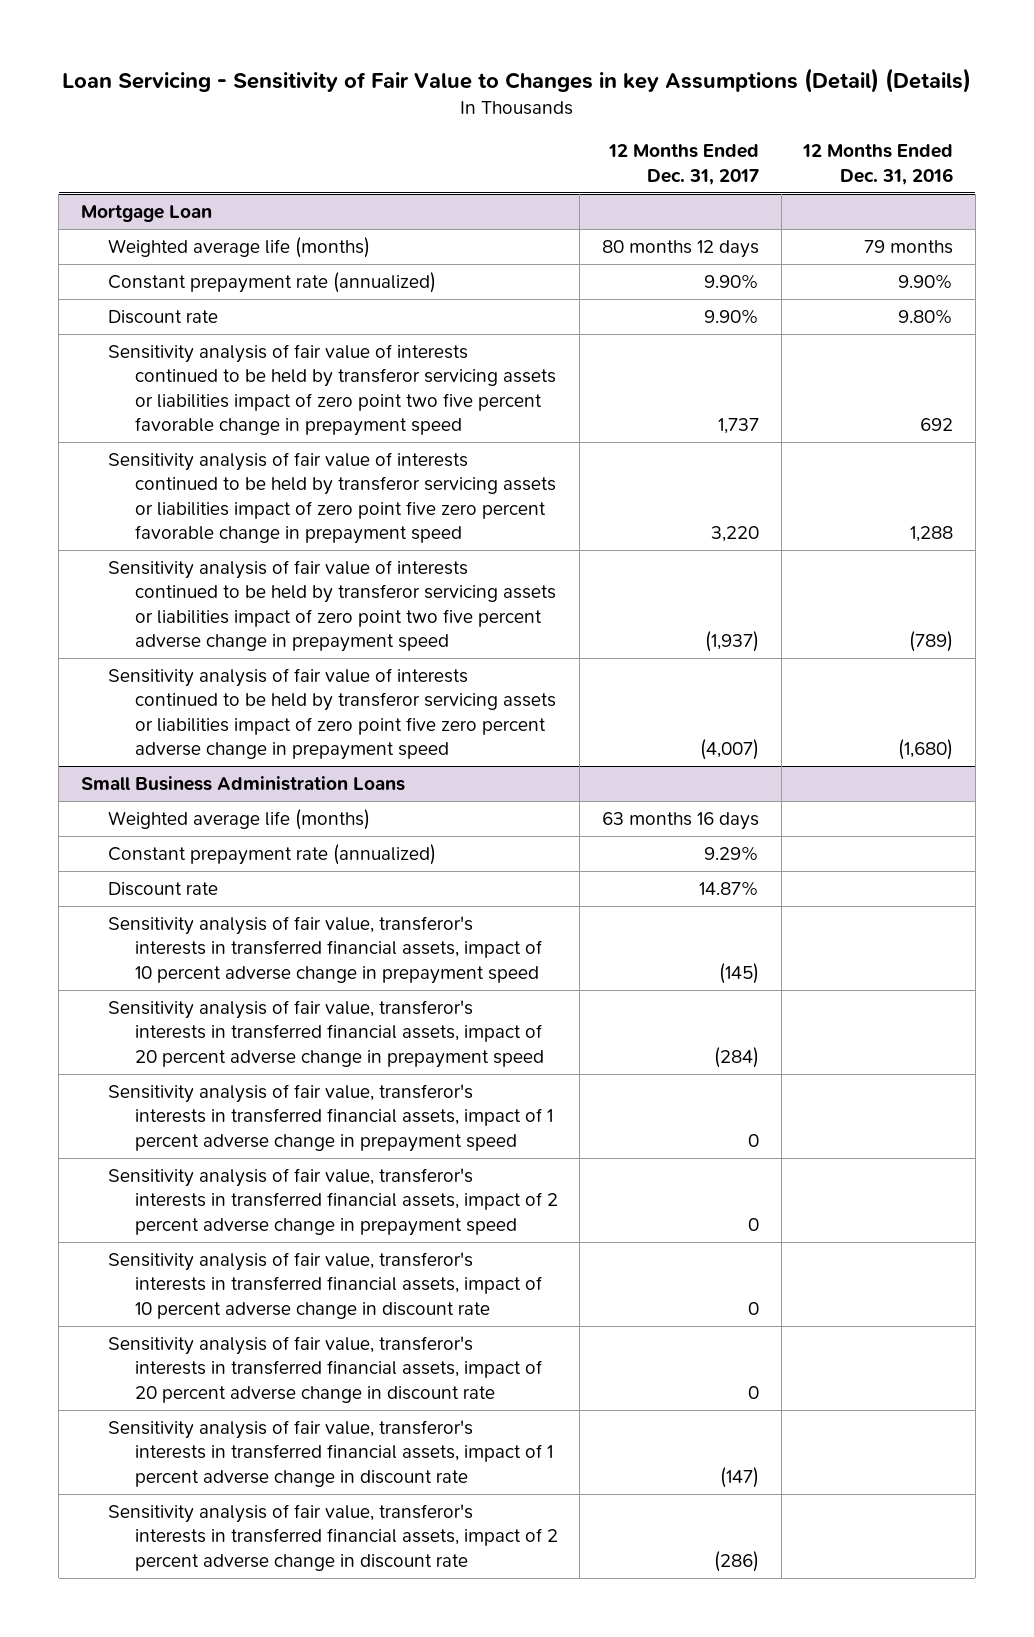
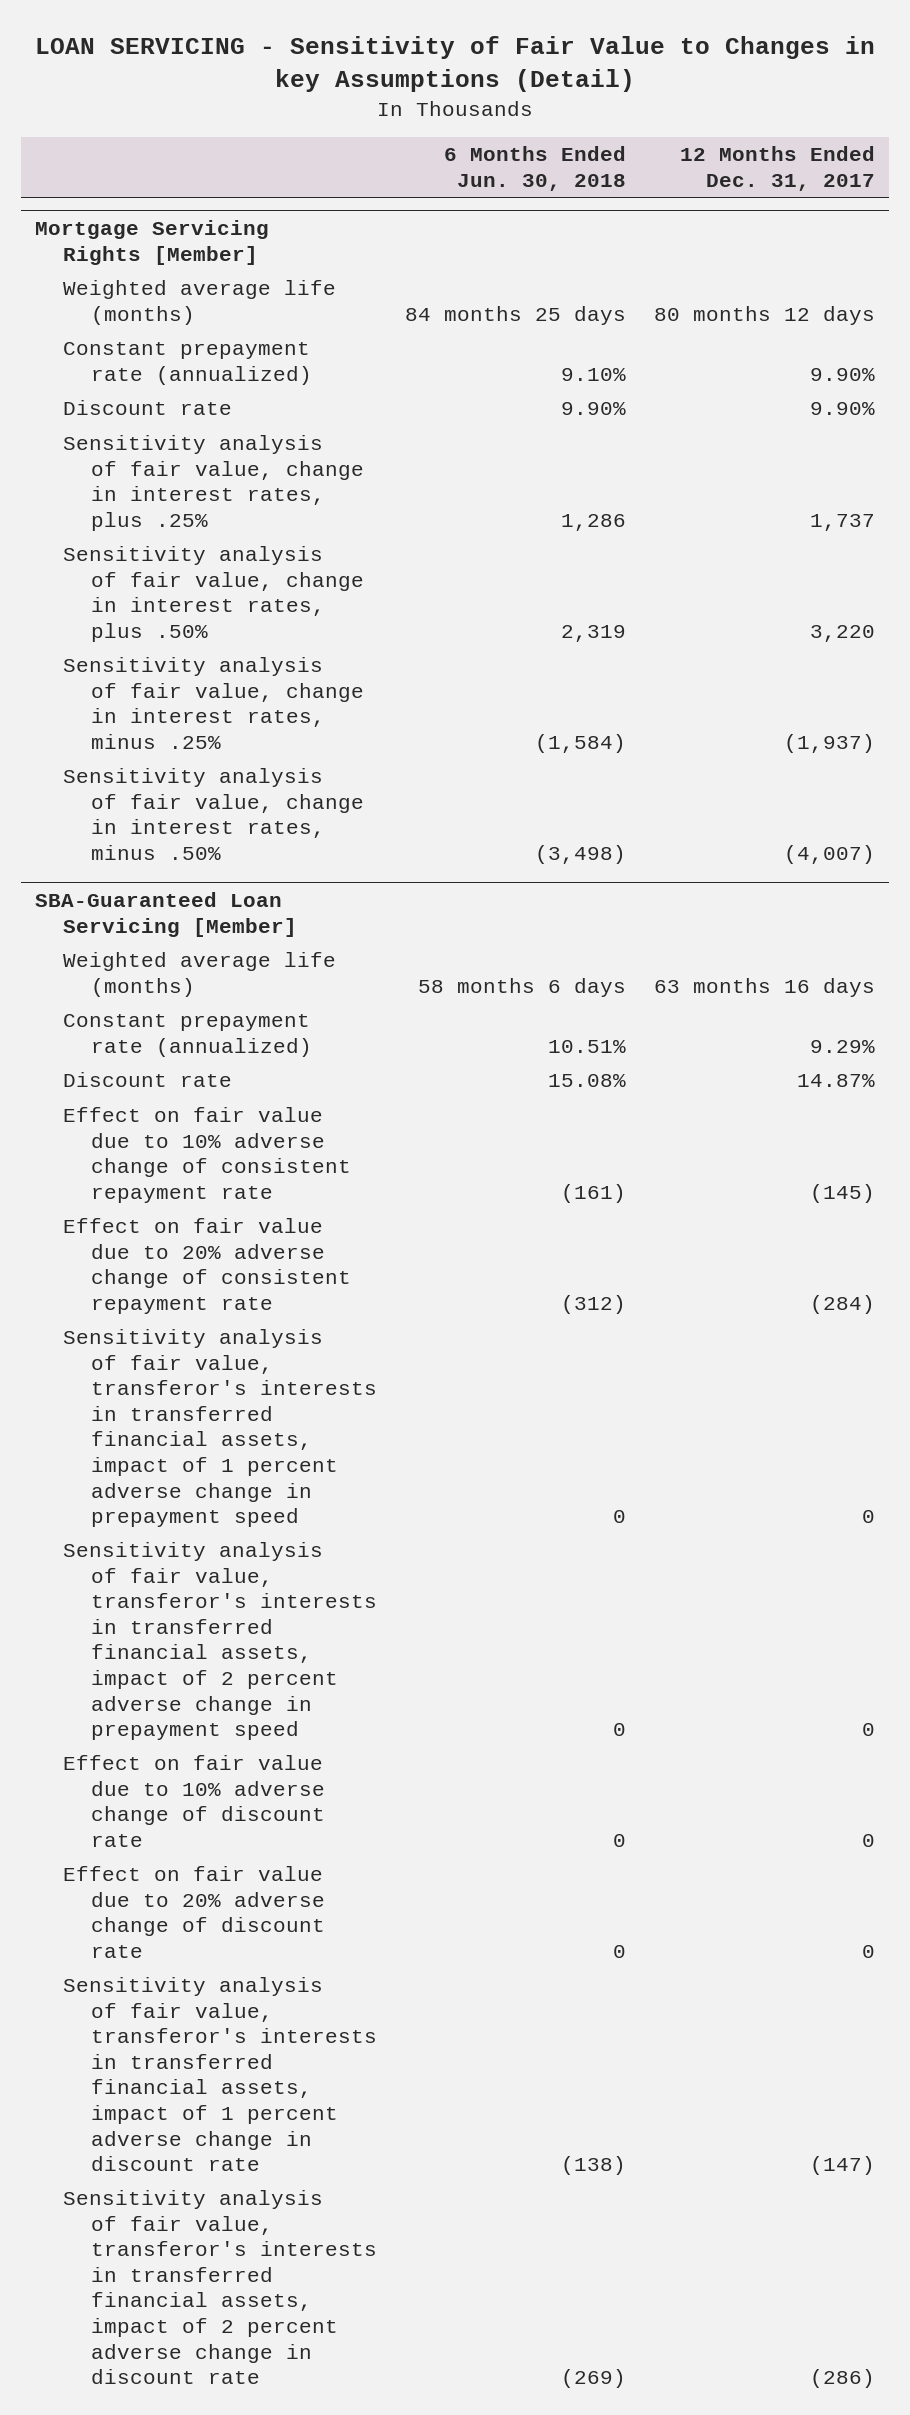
[62,68,972,94] Loan Servicing - Sensitivity of Fair Value to Changes in key Assumptions (Detail) (Details) -> [35,36,876,93] LOAN SERVICING - Sensitivity of Fair Value to Changes in key Assumptions (Detail)
[802,144,954,185] 12 Months Ended Dec. 31, 2016 -> none
none -> [443,146,626,191] 6 Months Ended Jun. 30, 2018
[80,204,212,222] Mortgage Loan -> [35,220,270,265] Mortgage Servicing Rights [Member]
[107,343,556,437] Sensitivity analysis of fair value of interests continued to be held by transferor servicing assets or liabilities impact of zero point two five percent favorable change in prepayment speed -> [63,435,364,531] Sensitivity analysis of fair value, change in interest rates, plus .25%
[107,451,556,545] Sensitivity analysis of fair value of interests continued to be held by transferor servicing assets or liabilities impact of zero point five zero percent favorable change in prepayment speed -> [63,546,364,642] Sensitivity analysis of fair value, change in interest rates, plus .50%
[107,559,556,653] Sensitivity analysis of fair value of interests continued to be held by transferor servicing assets or liabilities impact of zero point two five percent adverse change in prepayment speed -> [63,657,364,749] Sensitivity analysis of fair value, change in interest rates, minus .25%
[107,667,556,761] Sensitivity analysis of fair value of interests continued to be held by transferor servicing assets or liabilities impact of zero point five zero percent adverse change in prepayment speed -> [63,768,364,860] Sensitivity analysis of fair value, change in interest rates, minus .50%
[80,775,405,791] Small Business Administration Loans -> [35,892,298,937] SBA-Guaranteed Loan Servicing [Member]
[107,915,542,984] Sensitivity analysis of fair value, transferor's interests in transferred financial assets, impact of 10 percent adverse change in prepayment speed -> [63,1107,351,1203] Effect on fair value due to 10% adverse change of consistent repayment rate
[107,999,544,1068] Sensitivity analysis of fair value, transferor's interests in transferred financial assets, impact of 20 percent adverse change in prepayment speed -> [63,1218,351,1314] Effect on fair value due to 20% adverse change of consistent repayment rate
[107,1251,542,1319] Sensitivity analysis of fair value, transferor's interests in transferred financial assets, impact of 10 percent adverse change in discount rate -> [63,1755,325,1847] Effect on fair value due to 10% adverse change of discount rate
[107,1335,542,1403] Sensitivity analysis of fair value, transferor's interests in transferred financial assets, impact of 20 percent adverse change in discount rate -> [63,1866,325,1958] Effect on fair value due to 20% adverse change of discount rate

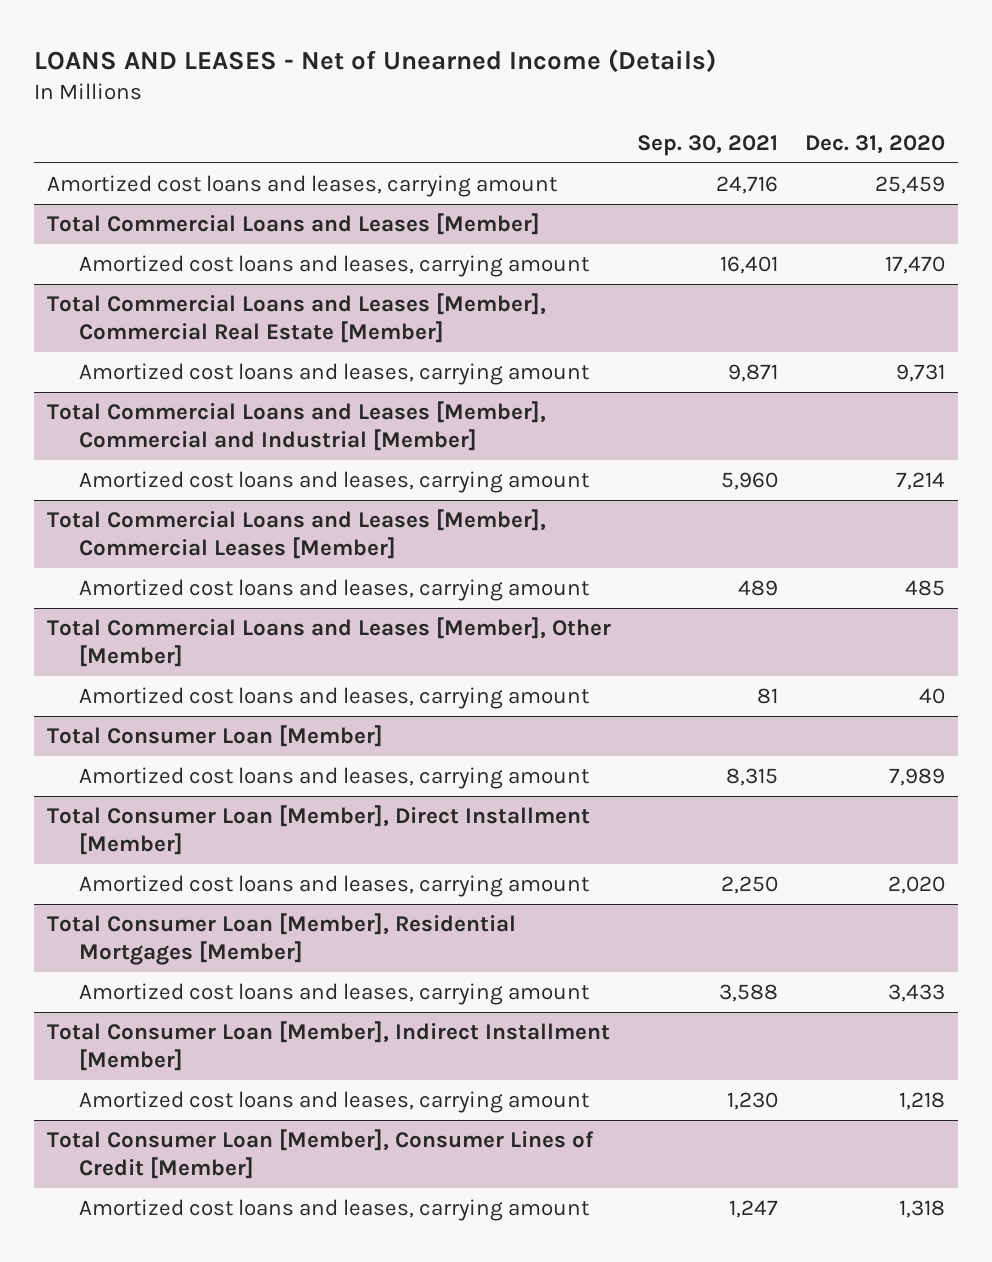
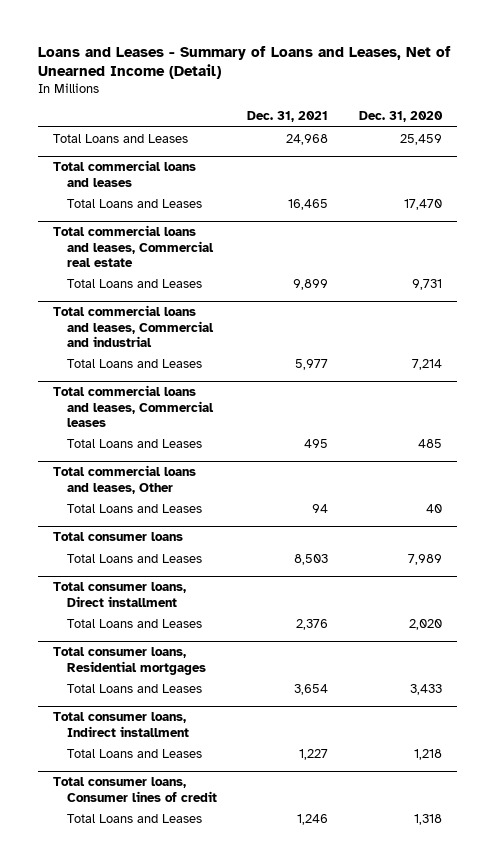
[33,48,716,73] LOANS AND LEASES - Net of Unearned Income (Details) -> [37,46,451,80] Loans and Leases - Summary of Loans and Leases, Net of Unearned Income (Detail)
[637,134,779,156] Sep. 30, 2021 -> none
none -> [247,111,329,123] Dec. 31, 2021
[46,175,557,198] Amortized cost loans and leases, carrying amount -> [53,133,189,143] Total Loans and Leases
[46,213,540,236] Total Commercial Loans and Leases [Member] -> [53,160,197,187] Total commercial loans and leases
[78,255,589,278] Amortized cost loans and leases, carrying amount -> [66,198,202,208] Total Loans and Leases
[46,293,546,344] Total Commercial Loans and Leases [Member], Commercial Real Estate [Member] -> [53,225,214,267] Total commercial loans and leases, Commercial real estate
[78,363,589,386] Amortized cost loans and leases, carrying amount -> [66,278,202,288] Total Loans and Leases
[46,401,546,452] Total Commercial Loans and Leases [Member], Commercial and Industrial [Member] -> [53,305,214,347] Total commercial loans and leases, Commercial and industrial
[78,471,589,494] Amortized cost loans and leases, carrying amount -> [66,358,202,368] Total Loans and Leases
[46,509,546,560] Total Commercial Loans and Leases [Member], Commercial Leases [Member] -> [53,385,214,427] Total commercial loans and leases, Commercial leases
[78,579,589,602] Amortized cost loans and leases, carrying amount -> [66,438,202,448] Total Loans and Leases
[46,617,611,668] Total Commercial Loans and Leases [Member], Other [Member] -> [53,465,197,494] Total commercial loans and leases, Other
[78,687,589,710] Amortized cost loans and leases, carrying amount -> [66,503,202,513] Total Loans and Leases
[46,725,383,748] Total Consumer Loan [Member] -> [53,532,184,542] Total consumer loans
[78,767,589,790] Amortized cost loans and leases, carrying amount -> [66,553,202,563] Total Loans and Leases
[46,805,590,856] Total Consumer Loan [Member], Direct Installment [Member] -> [53,582,187,607] Total consumer loans, Direct installment
[78,875,589,898] Amortized cost loans and leases, carrying amount -> [66,618,202,628] Total Loans and Leases
[46,913,516,966] Total Consumer Loan [Member], Residential Mortgages [Member] -> [53,647,206,675] Total consumer loans, Residential mortgages
[78,983,589,1006] Amortized cost loans and leases, carrying amount -> [66,683,202,693] Total Loans and Leases
[46,1021,610,1072] Total Consumer Loan [Member], Indirect Installment [Member] -> [53,712,189,737] Total consumer loans, Indirect installment
[78,1091,589,1114] Amortized cost loans and leases, carrying amount -> [66,748,202,758] Total Loans and Leases
[46,1129,594,1180] Total Consumer Loan [Member], Consumer Lines of Credit [Member] -> [53,777,217,802] Total consumer loans, Consumer lines of credit
[78,1199,589,1222] Amortized cost loans and leases, carrying amount -> [66,813,202,823] Total Loans and Leases

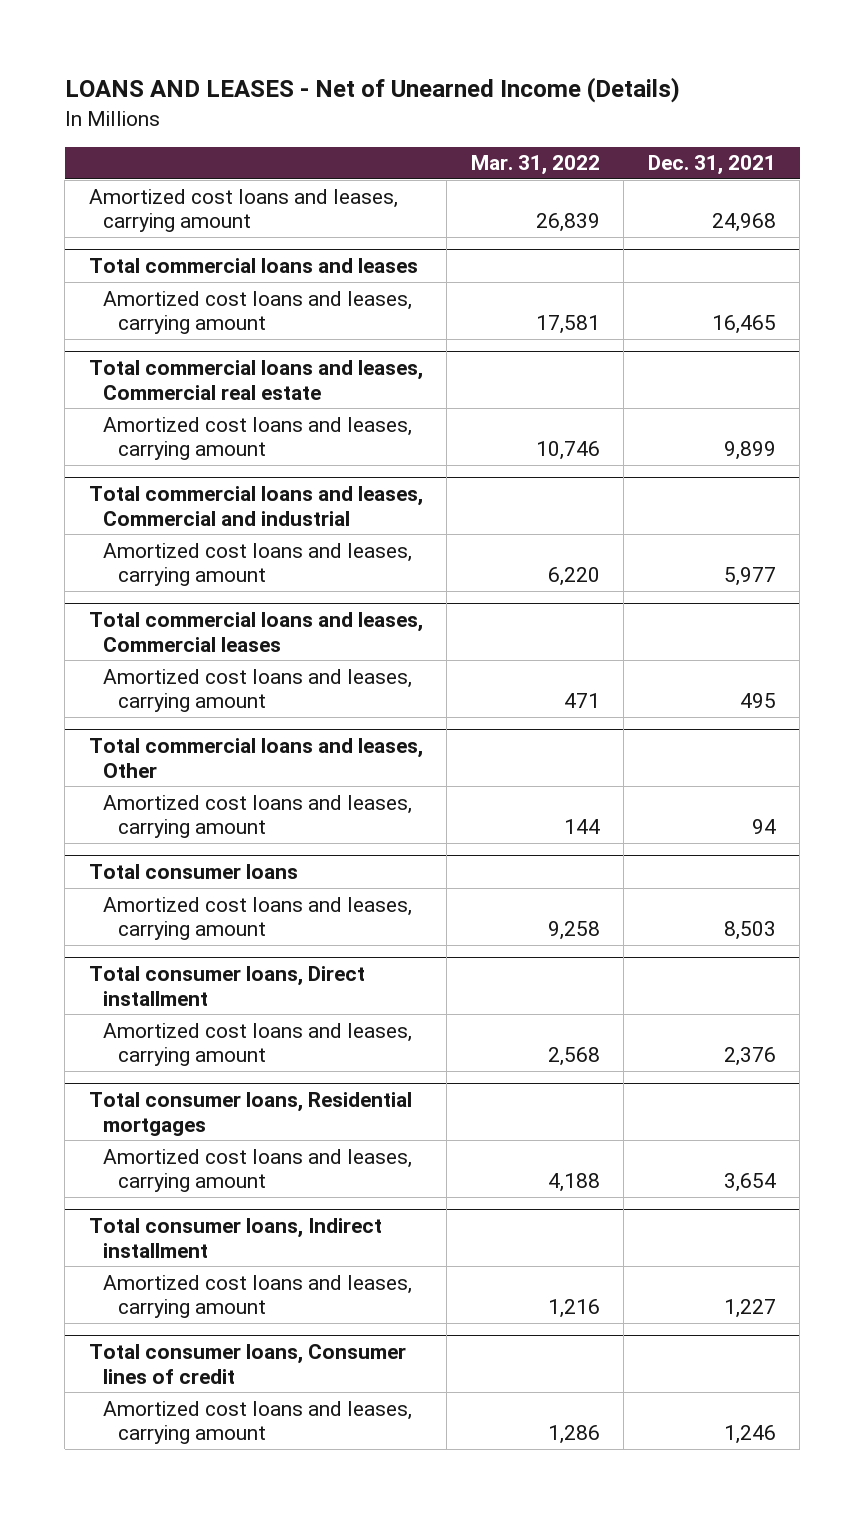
[37,46,451,80] Loans and Leases - Summary of Loans and Leases, Net of Unearned Income (Detail) -> [64,77,680,104] LOANS AND LEASES - Net of Unearned Income (Details)
[358,111,443,123] Dec. 31, 2020 -> none
none -> [470,155,600,176] Mar. 31, 2022
[53,133,189,143] Total Loans and Leases -> [88,188,398,233] Amortized cost loans and leases, carrying amount
[66,198,202,208] Total Loans and Leases -> [103,290,413,335] Amortized cost loans and leases, carrying amount
[66,278,202,288] Total Loans and Leases -> [103,416,413,461] Amortized cost loans and leases, carrying amount
[66,358,202,368] Total Loans and Leases -> [103,542,413,587] Amortized cost loans and leases, carrying amount
[66,438,202,448] Total Loans and Leases -> [103,668,413,713] Amortized cost loans and leases, carrying amount
[66,503,202,513] Total Loans and Leases -> [103,794,413,839] Amortized cost loans and leases, carrying amount
[66,553,202,563] Total Loans and Leases -> [103,896,413,941] Amortized cost loans and leases, carrying amount
[66,618,202,628] Total Loans and Leases -> [103,1022,413,1067] Amortized cost loans and leases, carrying amount
[66,683,202,693] Total Loans and Leases -> [103,1148,413,1193] Amortized cost loans and leases, carrying amount
[66,748,202,758] Total Loans and Leases -> [103,1274,413,1319] Amortized cost loans and leases, carrying amount
[66,813,202,823] Total Loans and Leases -> [103,1400,413,1445] Amortized cost loans and leases, carrying amount

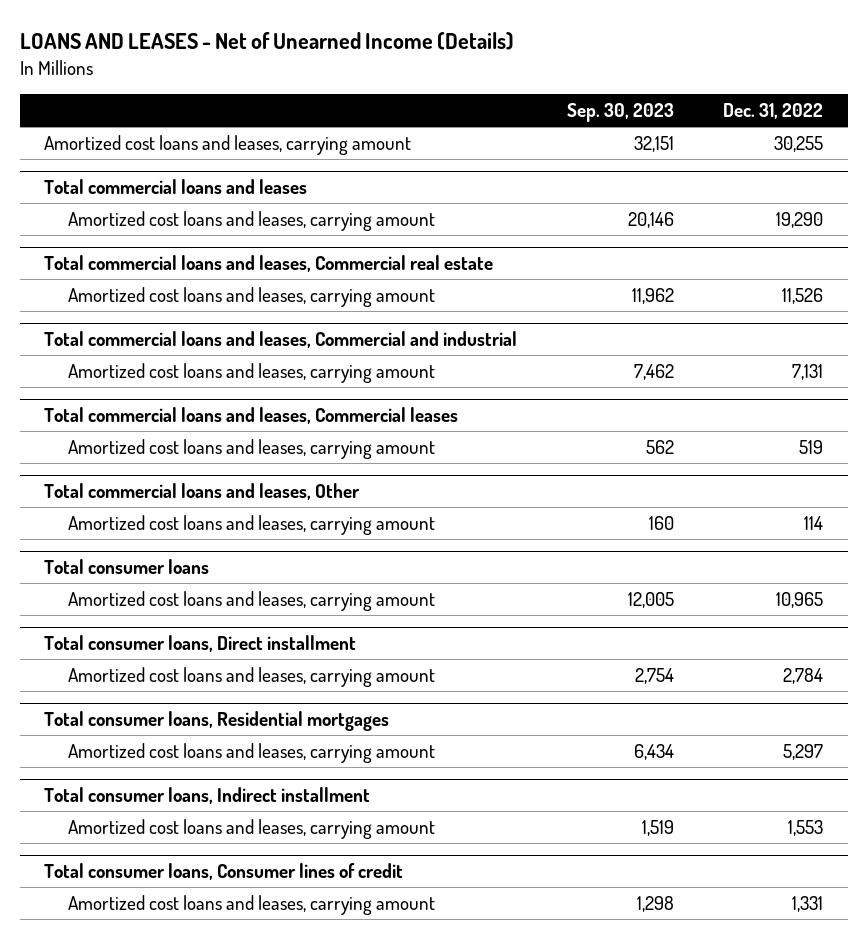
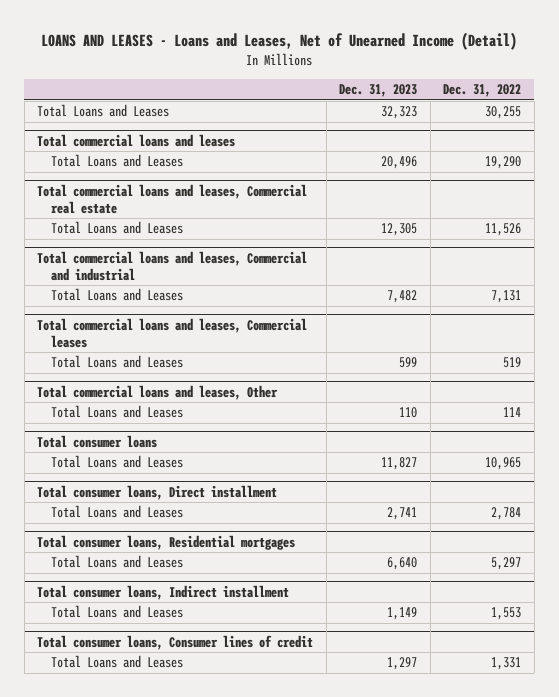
[19,32,514,51] LOANS AND LEASES - Net of Unearned Income (Details) -> [41,31,518,50] LOANS AND LEASES - Loans and Leases, Net of Unearned Income (Detail)
[566,103,674,123] Sep. 30, 2023 -> none
none -> [339,83,418,97] Dec. 31, 2023
[44,134,412,155] Amortized cost loans and leases, carrying amount -> [37,104,170,118] Total Loans and Leases
[67,210,435,231] Amortized cost loans and leases, carrying amount -> [51,154,184,168] Total Loans and Leases
[67,286,435,307] Amortized cost loans and leases, carrying amount -> [51,221,184,235] Total Loans and Leases
[67,362,435,383] Amortized cost loans and leases, carrying amount -> [51,288,184,302] Total Loans and Leases
[67,438,435,459] Amortized cost loans and leases, carrying amount -> [51,355,184,369] Total Loans and Leases
[67,514,435,535] Amortized cost loans and leases, carrying amount -> [51,405,184,419] Total Loans and Leases
[67,590,435,611] Amortized cost loans and leases, carrying amount -> [51,455,184,469] Total Loans and Leases
[67,666,435,687] Amortized cost loans and leases, carrying amount -> [51,505,184,519] Total Loans and Leases
[67,742,435,763] Amortized cost loans and leases, carrying amount -> [51,555,184,569] Total Loans and Leases
[67,818,435,839] Amortized cost loans and leases, carrying amount -> [51,605,184,619] Total Loans and Leases
[67,894,435,915] Amortized cost loans and leases, carrying amount -> [51,655,184,669] Total Loans and Leases

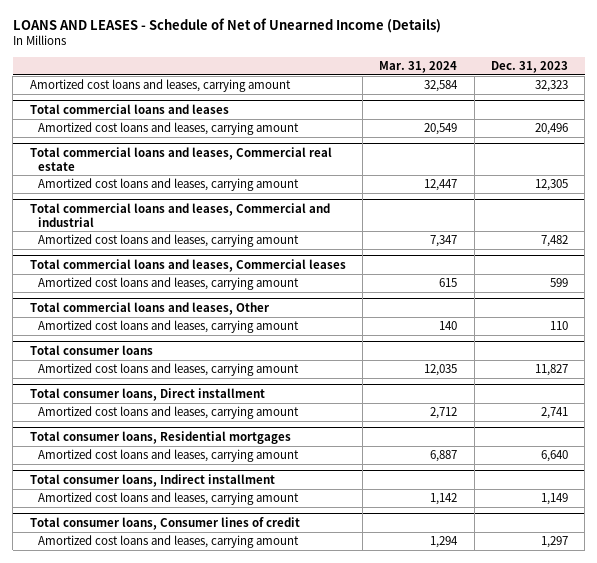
[41,31,518,50] LOANS AND LEASES - Loans and Leases, Net of Unearned Income (Detail) -> [12,18,441,34] LOANS AND LEASES - Schedule of Net of Unearned Income (Details)
[443,83,522,97] Dec. 31, 2022 -> none
none -> [379,60,458,73] Mar. 31, 2024
[37,104,170,118] Total Loans and Leases -> [29,79,291,93] Amortized cost loans and leases, carrying amount
[51,154,184,168] Total Loans and Leases -> [37,122,299,136] Amortized cost loans and leases, carrying amount
[51,221,184,235] Total Loans and Leases -> [37,178,299,192] Amortized cost loans and leases, carrying amount
[51,288,184,302] Total Loans and Leases -> [37,234,299,248] Amortized cost loans and leases, carrying amount
[51,355,184,369] Total Loans and Leases -> [37,277,299,291] Amortized cost loans and leases, carrying amount
[51,405,184,419] Total Loans and Leases -> [37,320,299,334] Amortized cost loans and leases, carrying amount
[51,455,184,469] Total Loans and Leases -> [37,363,299,377] Amortized cost loans and leases, carrying amount
[51,505,184,519] Total Loans and Leases -> [37,406,299,420] Amortized cost loans and leases, carrying amount
[51,555,184,569] Total Loans and Leases -> [37,449,299,463] Amortized cost loans and leases, carrying amount
[51,605,184,619] Total Loans and Leases -> [37,492,299,506] Amortized cost loans and leases, carrying amount
[51,655,184,669] Total Loans and Leases -> [37,535,299,549] Amortized cost loans and leases, carrying amount

